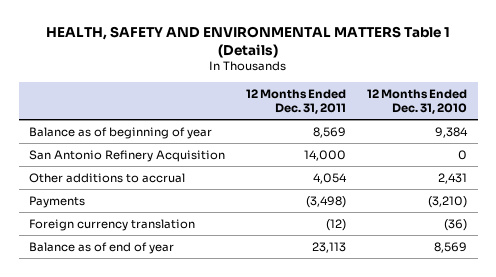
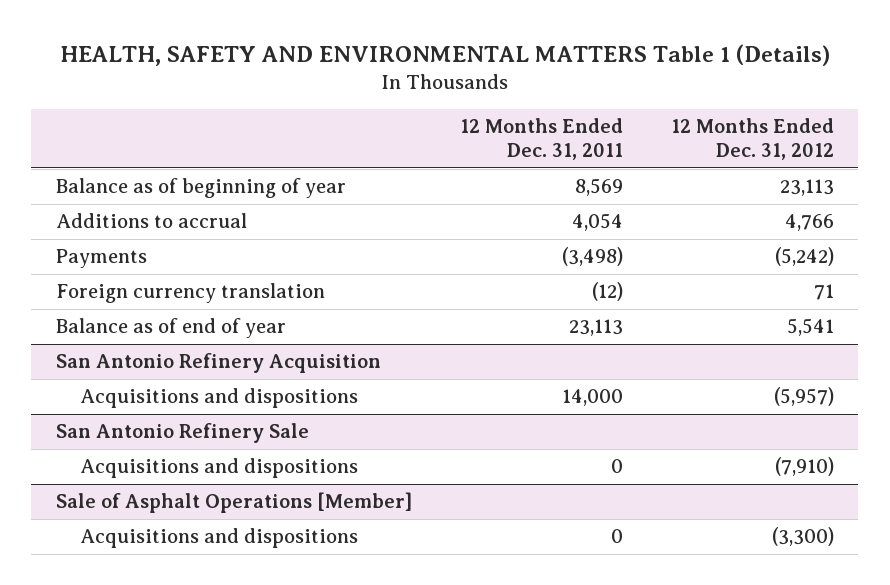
[367,88,468,115] 12 Months Ended Dec. 31, 2010 -> none
none -> [671,118,835,161] 12 Months Ended Dec. 31, 2012
[29,149,226,162] San Antonio Refinery Acquisition -> none
[29,172,186,183] Other additions to accrual -> [55,213,247,229] Additions to accrual
none -> [55,353,381,374] San Antonio Refinery Acquisition
none -> [80,388,359,409] Acquisitions and dispositions
none -> [55,423,309,444] San Antonio Refinery Sale
none -> [80,458,359,479] Acquisitions and dispositions
none -> [55,492,412,514] Sale of Asphalt Operations [Member]
none -> [80,528,359,549] Acquisitions and dispositions

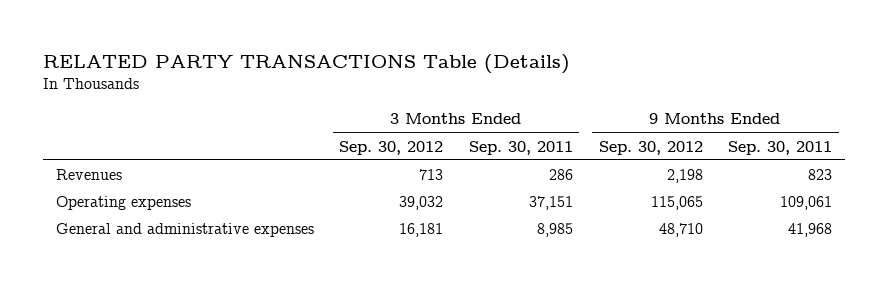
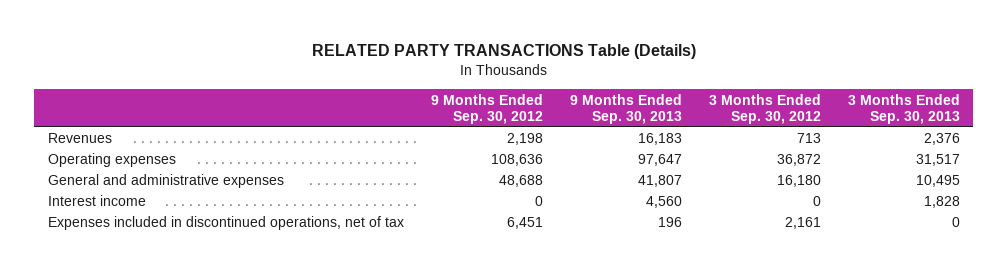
[468,140,573,155] Sep. 30, 2011 -> none
[728,140,833,155] Sep. 30, 2011 -> none
none -> [569,93,682,125] 9 Months Ended Sep. 30, 2013
none -> [847,93,960,125] 3 Months Ended Sep. 30, 2013
[399,196,444,211] 39,032 -> [776,154,821,167] 36,872
[650,196,703,211] 115,065 -> [490,154,543,167] 108,636
[399,223,444,238] 16,181 -> [776,175,821,188] 16,180
[658,223,703,238] 48,710 -> [498,175,543,188] 48,688
none -> [47,195,146,207] Interest income
none -> [47,216,404,231] Expenses included in discontinued operations, net of tax

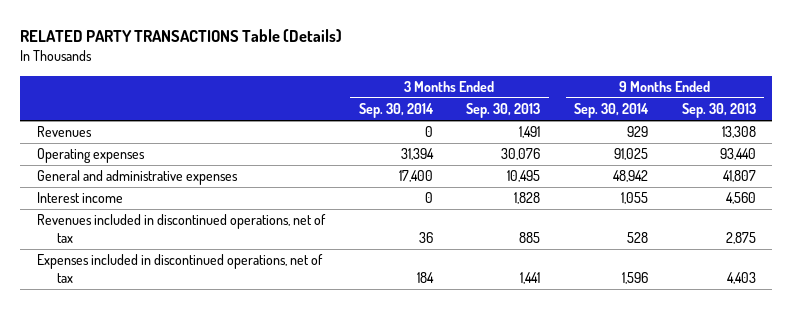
[430,93,543,125] 9 Months Ended Sep. 30, 2012 -> none
[708,93,821,125] 3 Months Ended Sep. 30, 2012 -> none
none -> [358,103,434,119] Sep. 30, 2014
none -> [573,103,649,119] Sep. 30, 2014
[637,133,682,146] 16,183 -> [721,126,756,139] 13,308
[923,133,960,146] 2,376 -> [519,126,541,139] 1,491
[637,154,682,167] 97,647 -> [719,148,756,161] 93,440
[915,154,960,167] 31,517 -> [501,148,541,161] 30,076
none -> [36,214,326,244] Revenues included in discontinued operations, net of tax
[657,217,682,228] 196 -> [726,272,756,285] 4,403
[951,217,960,228] 0 -> [520,272,541,285] 1,441

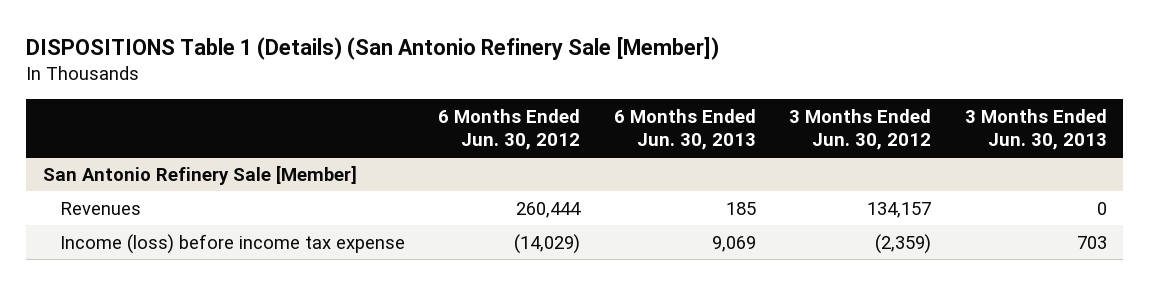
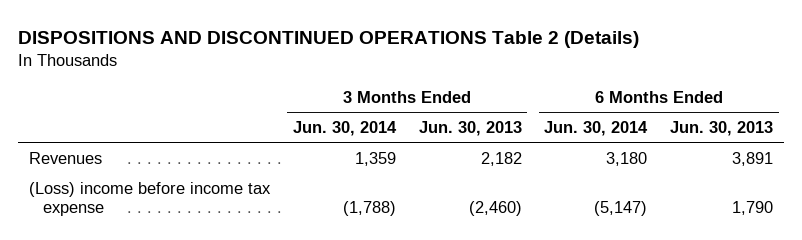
[26,37,720,61] DISPOSITIONS Table 1 (Details) (San Antonio Refinery Sale [Member]) -> [18,30,640,48] DISPOSITIONS AND DISCONTINUED OPERATIONS Table 2 (Details)
[438,108,581,150] 6 Months Ended Jun. 30, 2012 -> none
[789,108,932,150] 3 Months Ended Jun. 30, 2012 -> none
none -> [293,121,398,137] Jun. 30, 2014
none -> [544,121,649,137] Jun. 30, 2014
[42,164,357,185] San Antonio Refinery Sale [Member] -> none
[725,201,756,215] 185 -> [731,151,773,166] 3,891
[1096,201,1107,215] 0 -> [480,151,522,166] 2,182
[60,233,406,254] Income (loss) before income tax expense -> [29,181,272,216] (Loss) income before income tax expense
[711,235,756,252] 9,069 -> [731,200,773,215] 1,790
[1076,235,1107,249] 703 -> [468,200,522,216] (2,460)

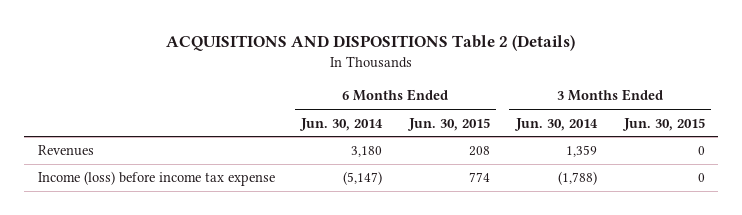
[18,30,640,48] DISPOSITIONS AND DISCONTINUED OPERATIONS Table 2 (Details) -> [166,35,576,52] ACQUISITIONS AND DISPOSITIONS Table 2 (Details)
[418,121,522,137] Jun. 30, 2013 -> none
[669,121,773,137] Jun. 30, 2013 -> none
none -> [406,117,490,131] Jun. 30, 2015
none -> [621,117,705,131] Jun. 30, 2015
[29,181,272,216] (Loss) income before income tax expense -> [37,171,275,187] Income (loss) before income tax expense

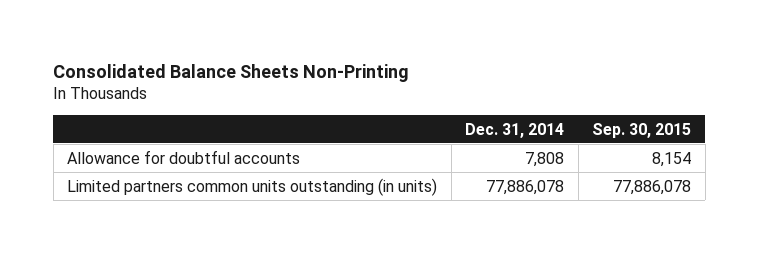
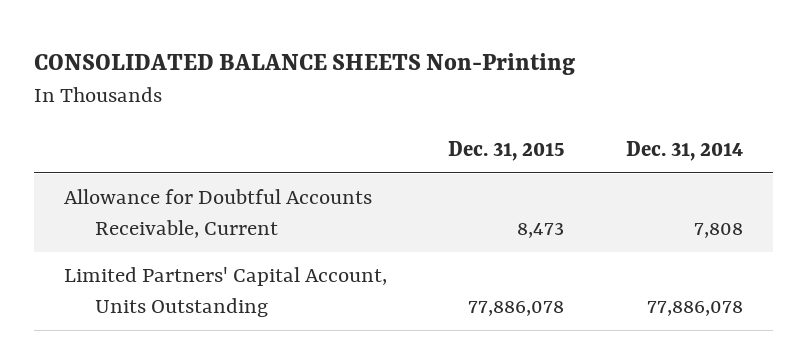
[53,63,410,82] Consolidated Balance Sheets Non-Printing -> [33,53,575,76] CONSOLIDATED BALANCE SHEETS Non-Printing
[592,122,692,138] Sep. 30, 2015 -> none
none -> [448,140,565,161] Dec. 31, 2015
[67,149,301,164] Allowance for doubtful accounts -> [64,189,373,238] Allowance for Doubtful Accounts Receivable, Current
[67,177,438,196] Limited partners common units outstanding (in units) -> [64,267,388,317] Limited Partners' Capital Account, Units Outstanding

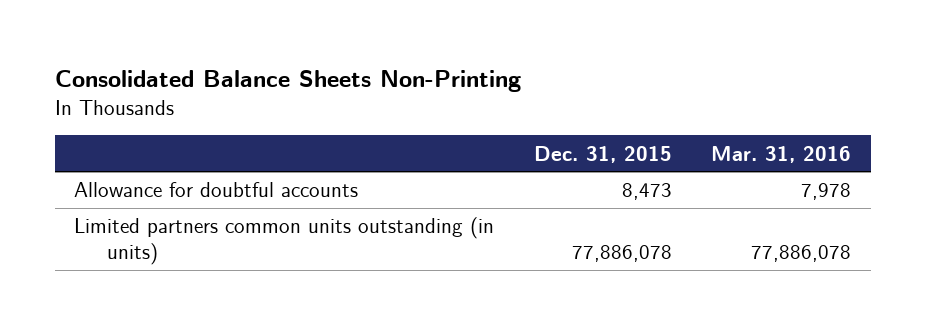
[33,53,575,76] CONSOLIDATED BALANCE SHEETS Non-Printing -> [54,69,521,92] Consolidated Balance Sheets Non-Printing
[625,140,743,161] Dec. 31, 2014 -> none
none -> [710,145,851,163] Mar. 31, 2016
[64,189,373,238] Allowance for Doubtful Accounts Receivable, Current -> [74,182,359,198] Allowance for doubtful accounts
[64,267,388,317] Limited Partners' Capital Account, Units Outstanding -> [74,217,495,265] Limited partners common units outstanding (in units)

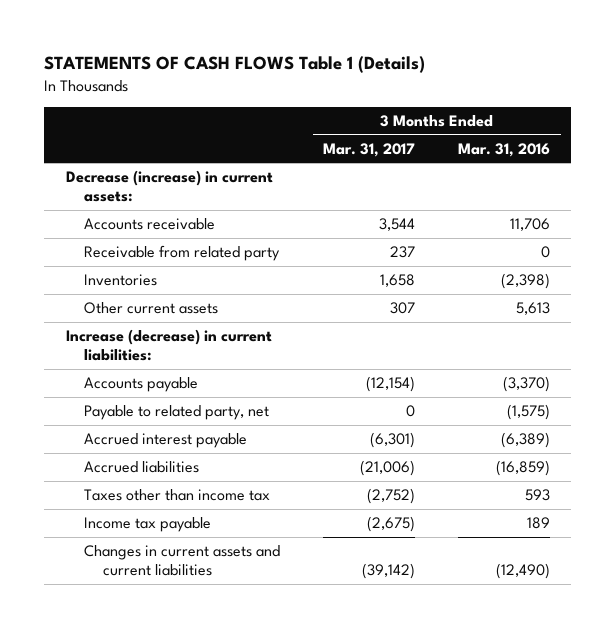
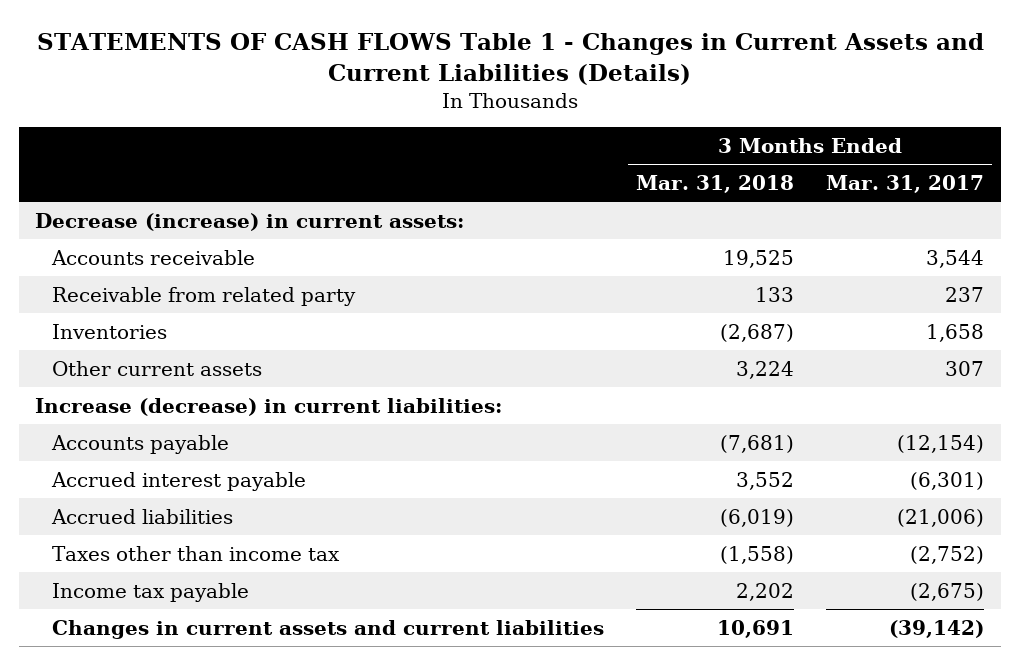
[44,55,426,73] STATEMENTS OF CASH FLOWS Table 1 (Details) -> [36,32,984,85] STATEMENTS OF CASH FLOWS Table 1 - Changes in Current Assets and Current Liabilities (Details)
[458,142,551,157] Mar. 31, 2016 -> none
none -> [636,175,795,194] Mar. 31, 2018
[84,405,270,421] Payable to related party, net -> none

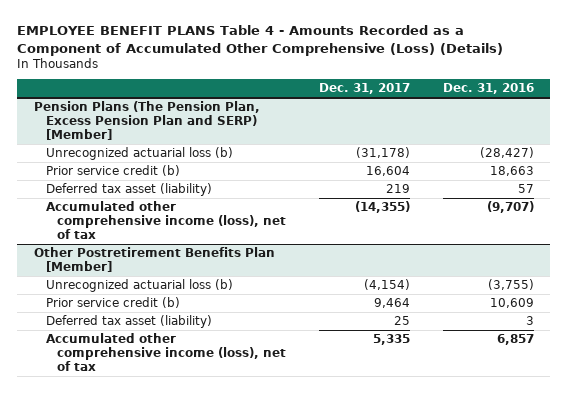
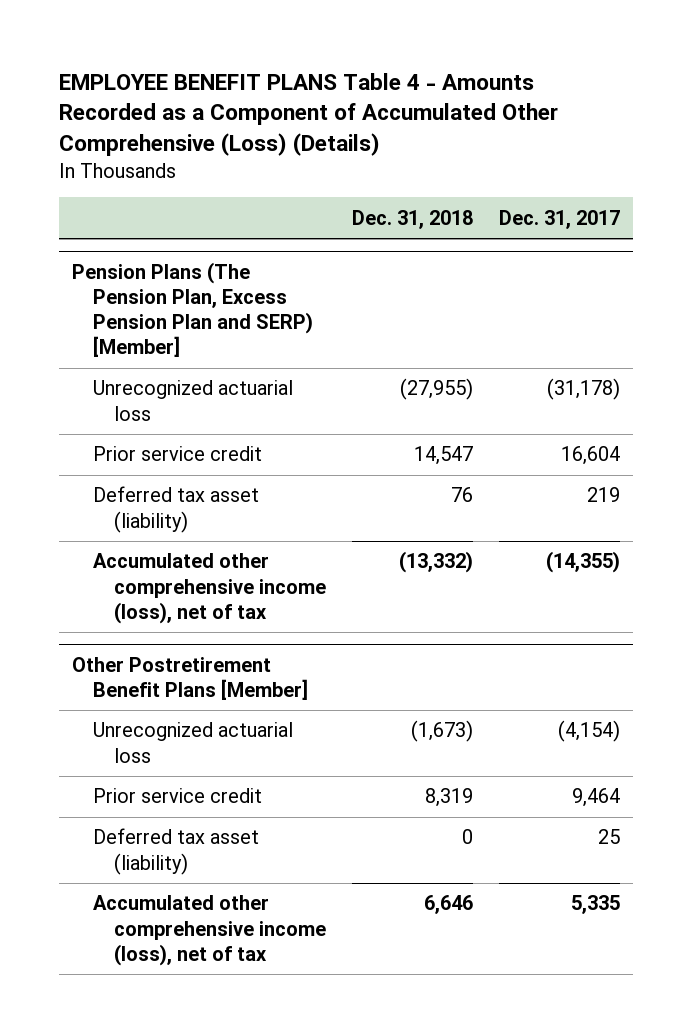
[442,83,534,95] Dec. 31, 2016 -> none
none -> [351,209,473,229] Dec. 31, 2018
[45,147,233,161] Unrecognized actuarial loss (b) -> [92,380,293,421] Unrecognized actuarial loss
[45,165,180,177] Prior service credit (b) -> [92,446,262,462] Prior service credit
[33,247,275,273] Other Postretirement Benefits Plan [Member] -> [71,656,308,701] Other Postretirement Benefit Plans [Member]
[45,279,233,293] Unrecognized actuarial loss (b) -> [92,722,293,763] Unrecognized actuarial loss
[45,297,180,309] Prior service credit (b) -> [92,788,262,804] Prior service credit

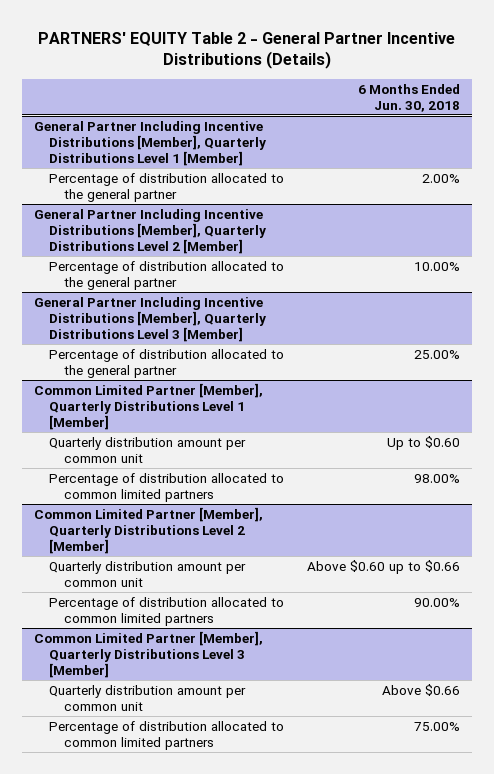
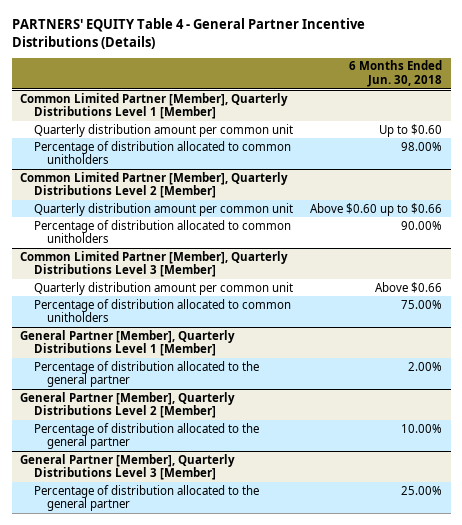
[38,31,456,69] PARTNERS' EQUITY Table 2 - General Partner Incentive Distributions (Details) -> [11,18,365,49] PARTNERS' EQUITY Table 4 - General Partner Incentive Distributions (Details)
[34,121,267,166] General Partner Including Incentive Distributions [Member], Quarterly Distributions Level 1 [Member] -> none
[49,173,285,202] Percentage of distribution allocated to the general partner -> none
[34,209,267,254] General Partner Including Incentive Distributions [Member], Quarterly Distributions Level 2 [Member] -> none
[49,261,285,290] Percentage of distribution allocated to the general partner -> none
[34,297,267,342] General Partner Including Incentive Distributions [Member], Quarterly Distributions Level 3 [Member] -> none
[49,349,285,378] Percentage of distribution allocated to the general partner -> none
[49,473,285,502] Percentage of distribution allocated to common limited partners -> [33,140,291,165] Percentage of distribution allocated to common unitholders
[49,597,285,626] Percentage of distribution allocated to common limited partners -> [33,219,291,244] Percentage of distribution allocated to common unitholders
[49,721,285,750] Percentage of distribution allocated to common limited partners -> [33,298,291,323] Percentage of distribution allocated to common unitholders
none -> [20,329,236,357] General Partner [Member], Quarterly Distributions Level 1 [Member]
none -> [33,360,259,388] Percentage of distribution allocated to the general partner
none -> [20,391,236,419] General Partner [Member], Quarterly Distributions Level 2 [Member]
none -> [33,422,259,450] Percentage of distribution allocated to the general partner
none -> [20,453,236,481] General Partner [Member], Quarterly Distributions Level 3 [Member]
none -> [33,484,259,512] Percentage of distribution allocated to the general partner

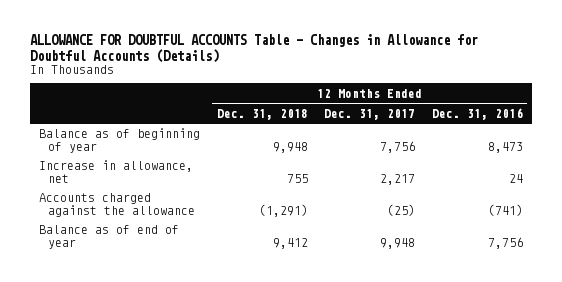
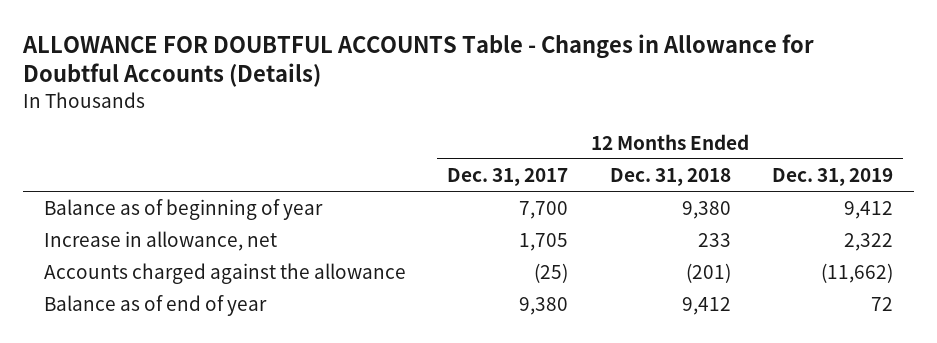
[432,107,524,120] Dec. 31, 2016 -> none
none -> [772,167,894,186] Dec. 31, 2019
[272,141,308,153] 9,948 -> [681,201,731,220] 9,380
[380,140,416,153] 7,756 -> [519,201,569,220] 7,700
[286,173,308,183] 755 -> [697,233,731,248] 233
[380,173,416,185] 2,217 -> [519,233,569,252] 1,705
[258,203,308,217] (1,291) -> [685,263,731,284] (201)
[380,237,416,249] 9,948 -> [519,297,569,316] 9,380

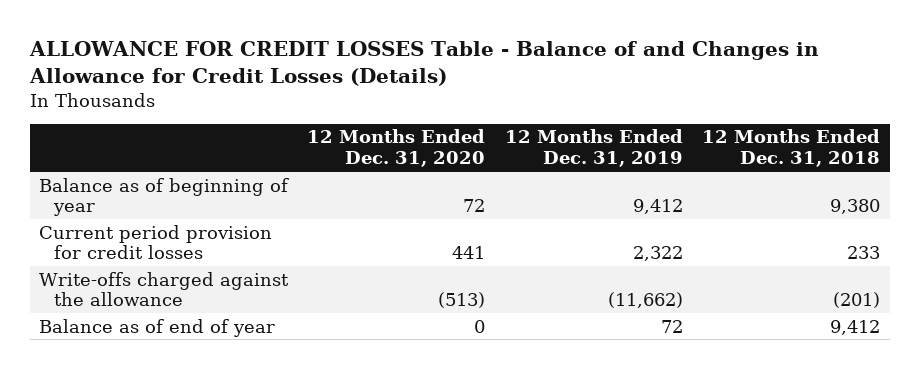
[22,33,815,88] ALLOWANCE FOR DOUBTFUL ACCOUNTS Table - Changes in Allowance for Doubtful Accounts (Details) -> [28,41,819,87] ALLOWANCE FOR CREDIT LOSSES Table - Balance of and Changes in Allowance for Credit Losses (Details)
[447,167,569,186] Dec. 31, 2017 -> none
none -> [307,129,486,168] 12 Months Ended Dec. 31, 2020
[43,231,277,252] Increase in allowance, net -> [39,224,273,260] Current period provision for credit losses
[43,263,406,285] Accounts charged against the allowance -> [39,271,290,307] Write-offs charged against the allowance

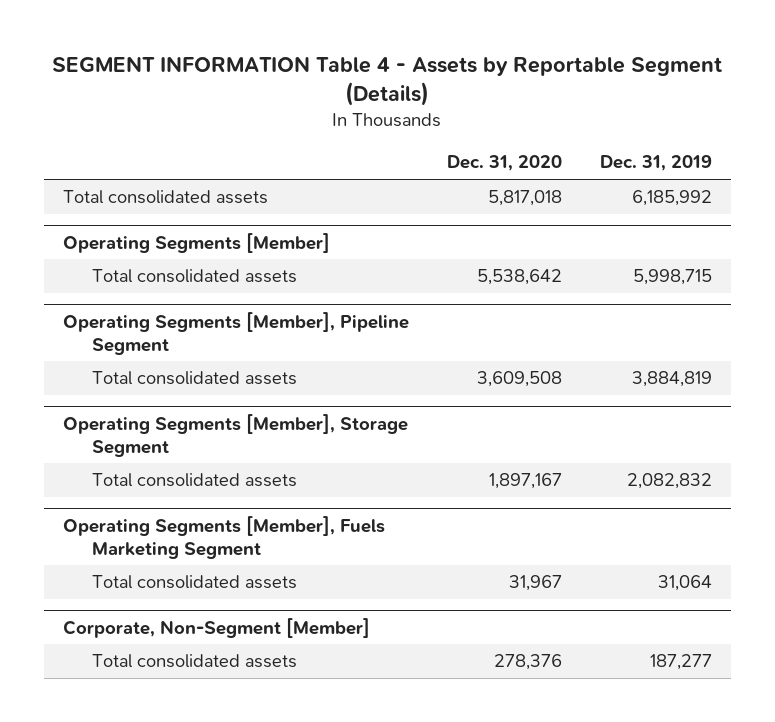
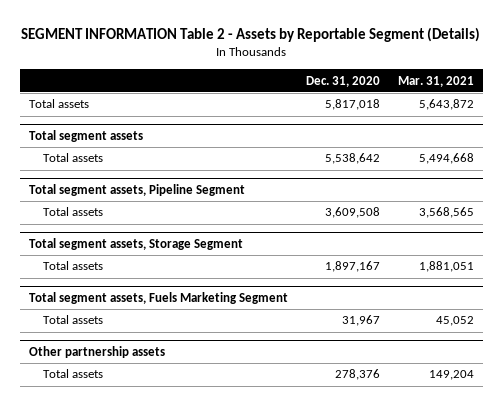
[52,56,723,107] SEGMENT INFORMATION Table 4 - Assets by Reportable Segment (Details) -> [21,27,481,43] SEGMENT INFORMATION Table 2 - Assets by Reportable Segment (Details)
[600,155,713,172] Dec. 31, 2019 -> none
none -> [398,75,475,87] Mar. 31, 2021
[62,311,409,355] Operating Segments [Member], Pipeline Segment -> none
[62,413,408,457] Operating Segments [Member], Storage Segment -> none
[62,515,385,559] Operating Segments [Member], Fuels Marketing Segment -> none
[62,190,268,205] Total consolidated assets -> [28,99,89,109] Total assets
[62,232,330,253] Operating Segments [Member] -> [28,129,143,142] Total segment assets
[91,269,297,284] Total consolidated assets -> [42,153,103,163] Total assets
none -> [28,183,245,196] Total segment assets, Pipeline Segment
[91,371,297,386] Total consolidated assets -> [42,207,103,217] Total assets
none -> [28,237,243,250] Total segment assets, Storage Segment
[91,473,297,488] Total consolidated assets -> [42,261,103,271] Total assets
none -> [28,291,288,304] Total segment assets, Fuels Marketing Segment
[91,575,297,590] Total consolidated assets -> [42,315,103,325] Total assets
[62,617,370,638] Corporate, Non-Segment [Member] -> [28,345,165,358] Other partnership assets
[91,654,297,669] Total consolidated assets -> [42,369,103,379] Total assets

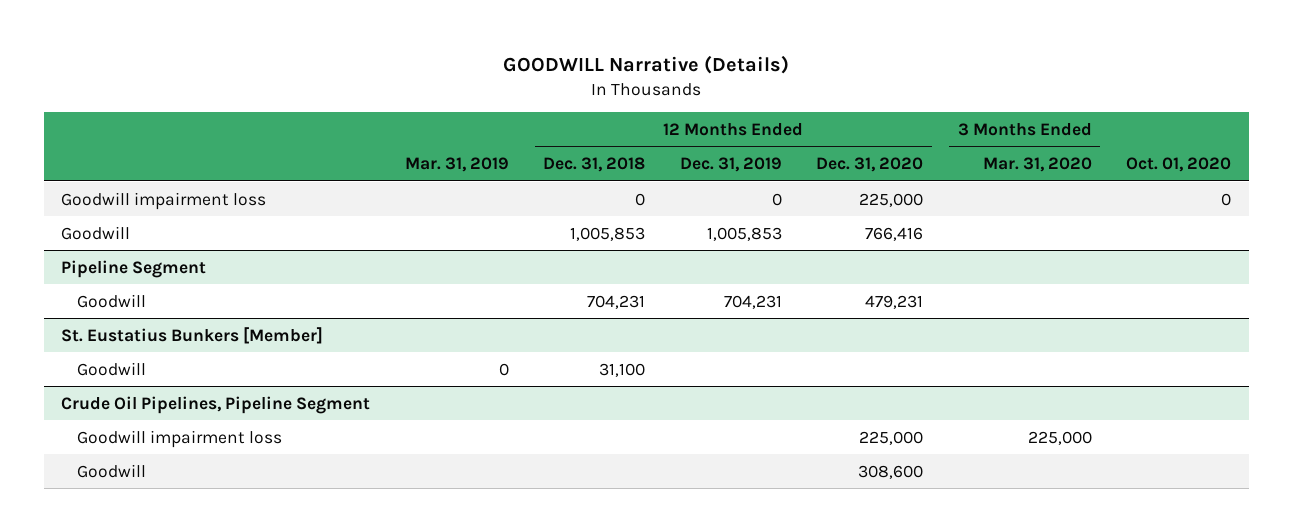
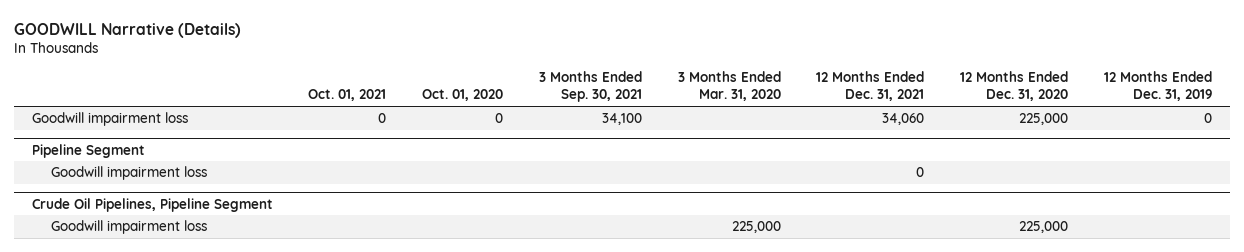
[404,157,509,173] Mar. 31, 2019 -> none
[543,157,646,173] Dec. 31, 2018 -> none
none -> [308,89,387,102] Oct. 01, 2021
none -> [538,71,642,103] 3 Months Ended Sep. 30, 2021
none -> [816,71,925,102] 12 Months Ended Dec. 31, 2021
[61,225,131,240] Goodwill -> none
[77,293,147,308] Goodwill -> none
[61,326,324,344] St. Eustatius Bunkers [Member] -> none
[77,361,147,376] Goodwill -> none
none -> [51,166,208,181] Goodwill impairment loss
[77,463,147,478] Goodwill -> none

